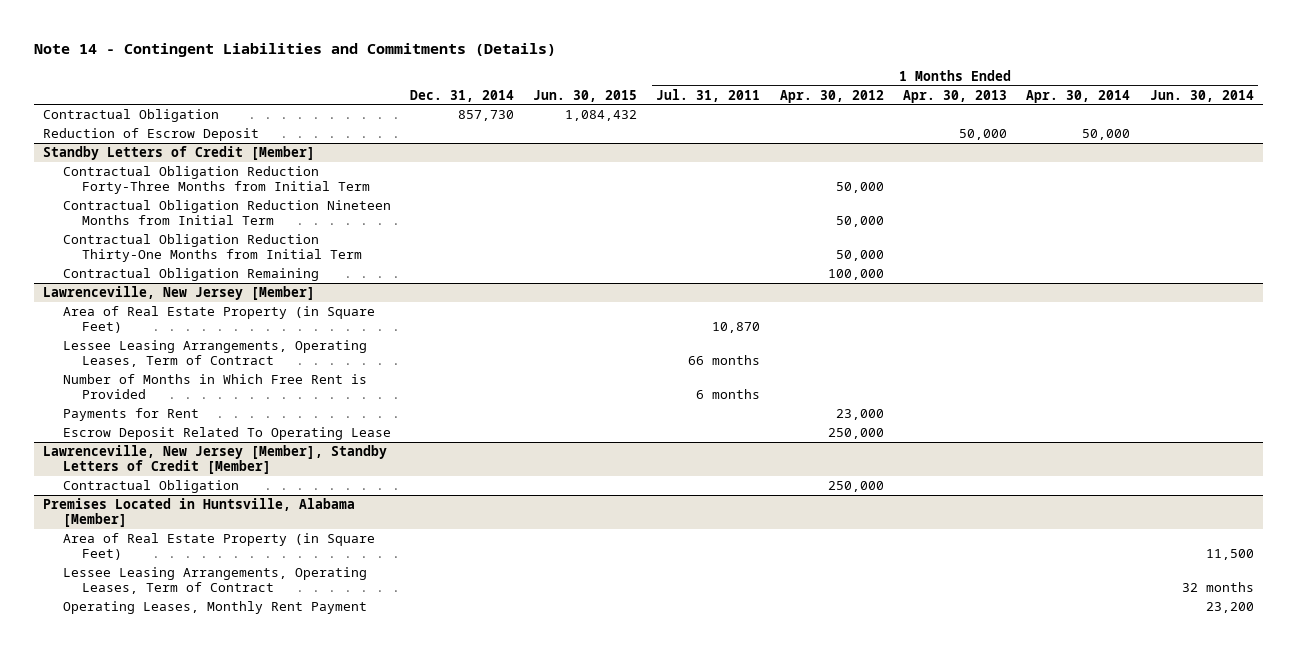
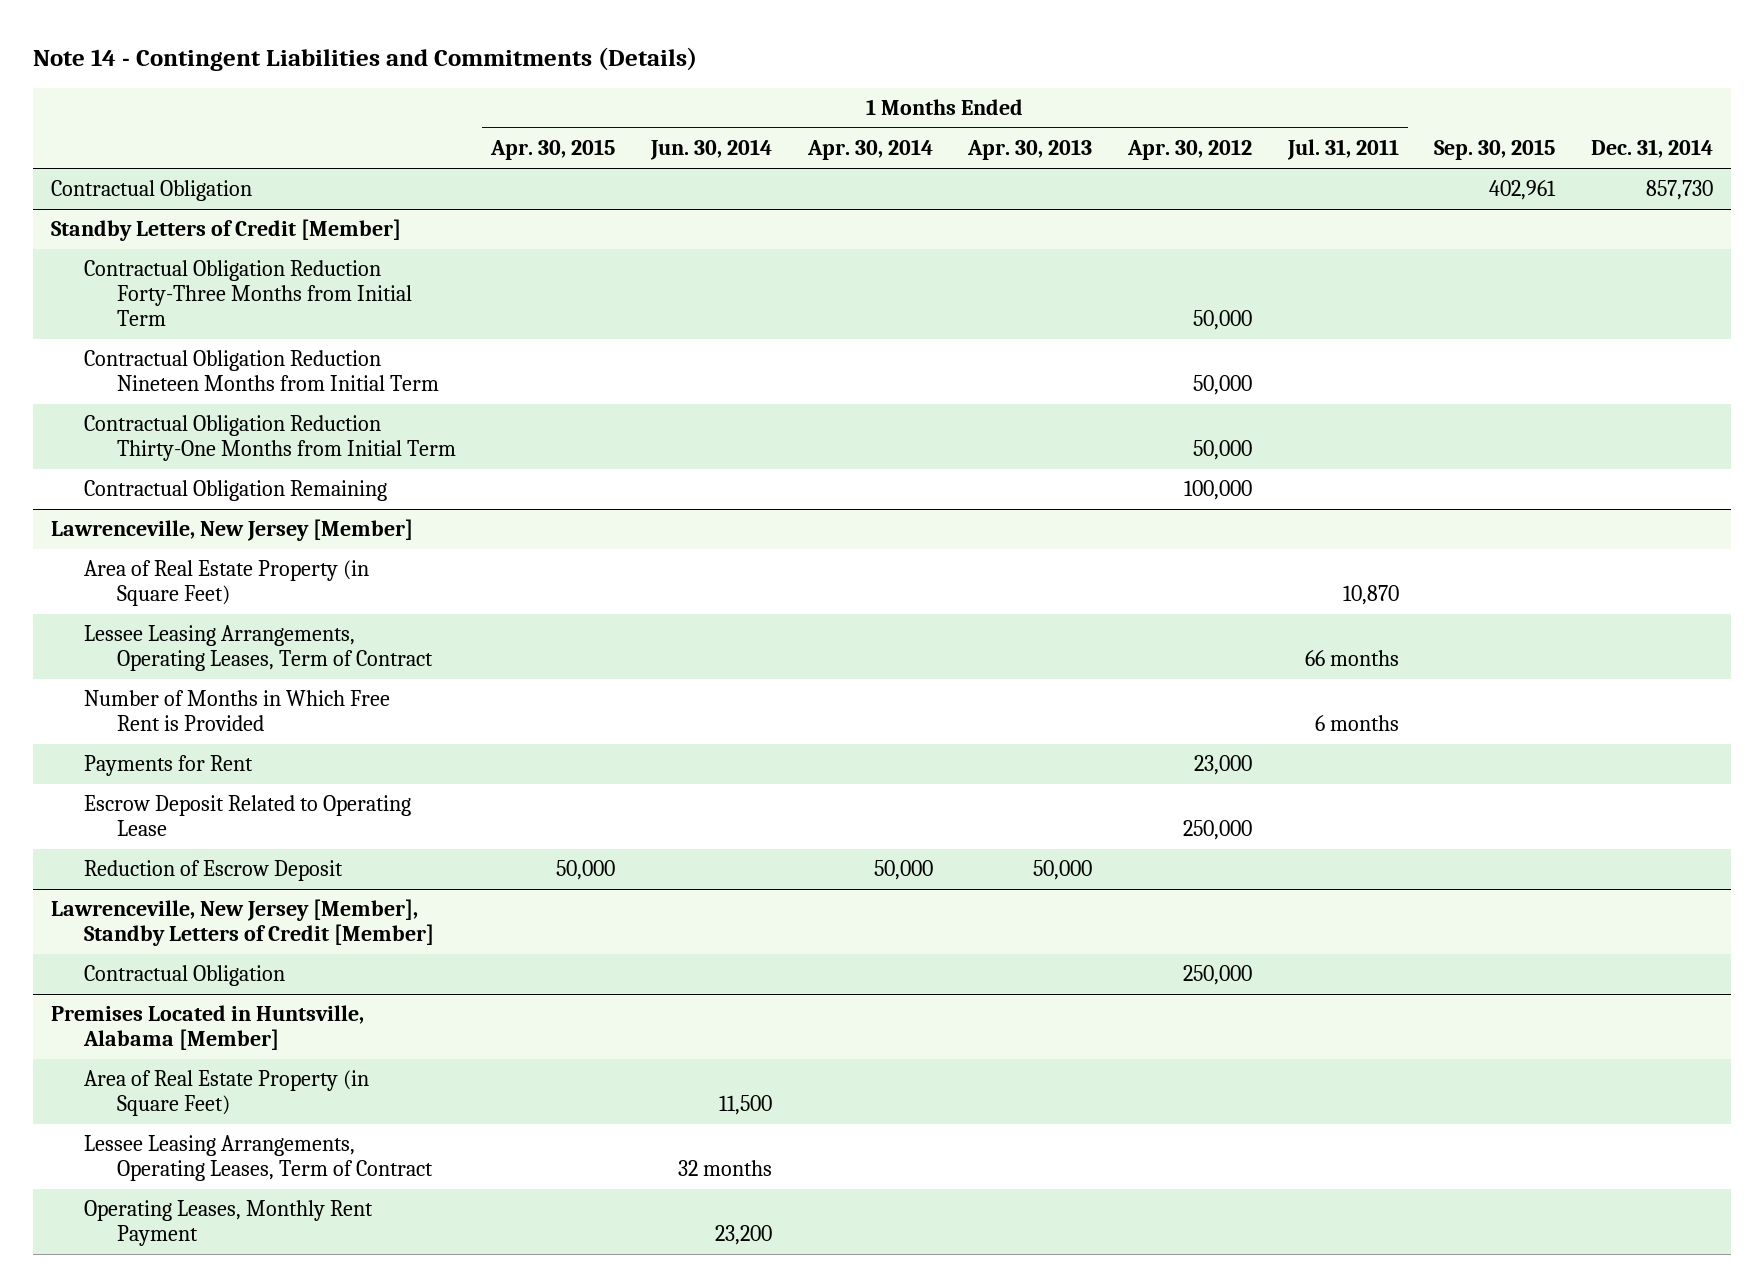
[533,89,638,102] Jun. 30, 2015 -> none
none -> [490,139,616,161] Apr. 30, 2015
none -> [1434,139,1556,161] Sep. 30, 2015
[43,127,260,141] Reduction of Escrow Deposit -> none
[62,426,391,440] Escrow Deposit Related To Operating Lease -> [83,795,411,837] Escrow Deposit Related to Operating Lease
none -> [83,860,343,882] Reduction of Escrow Deposit

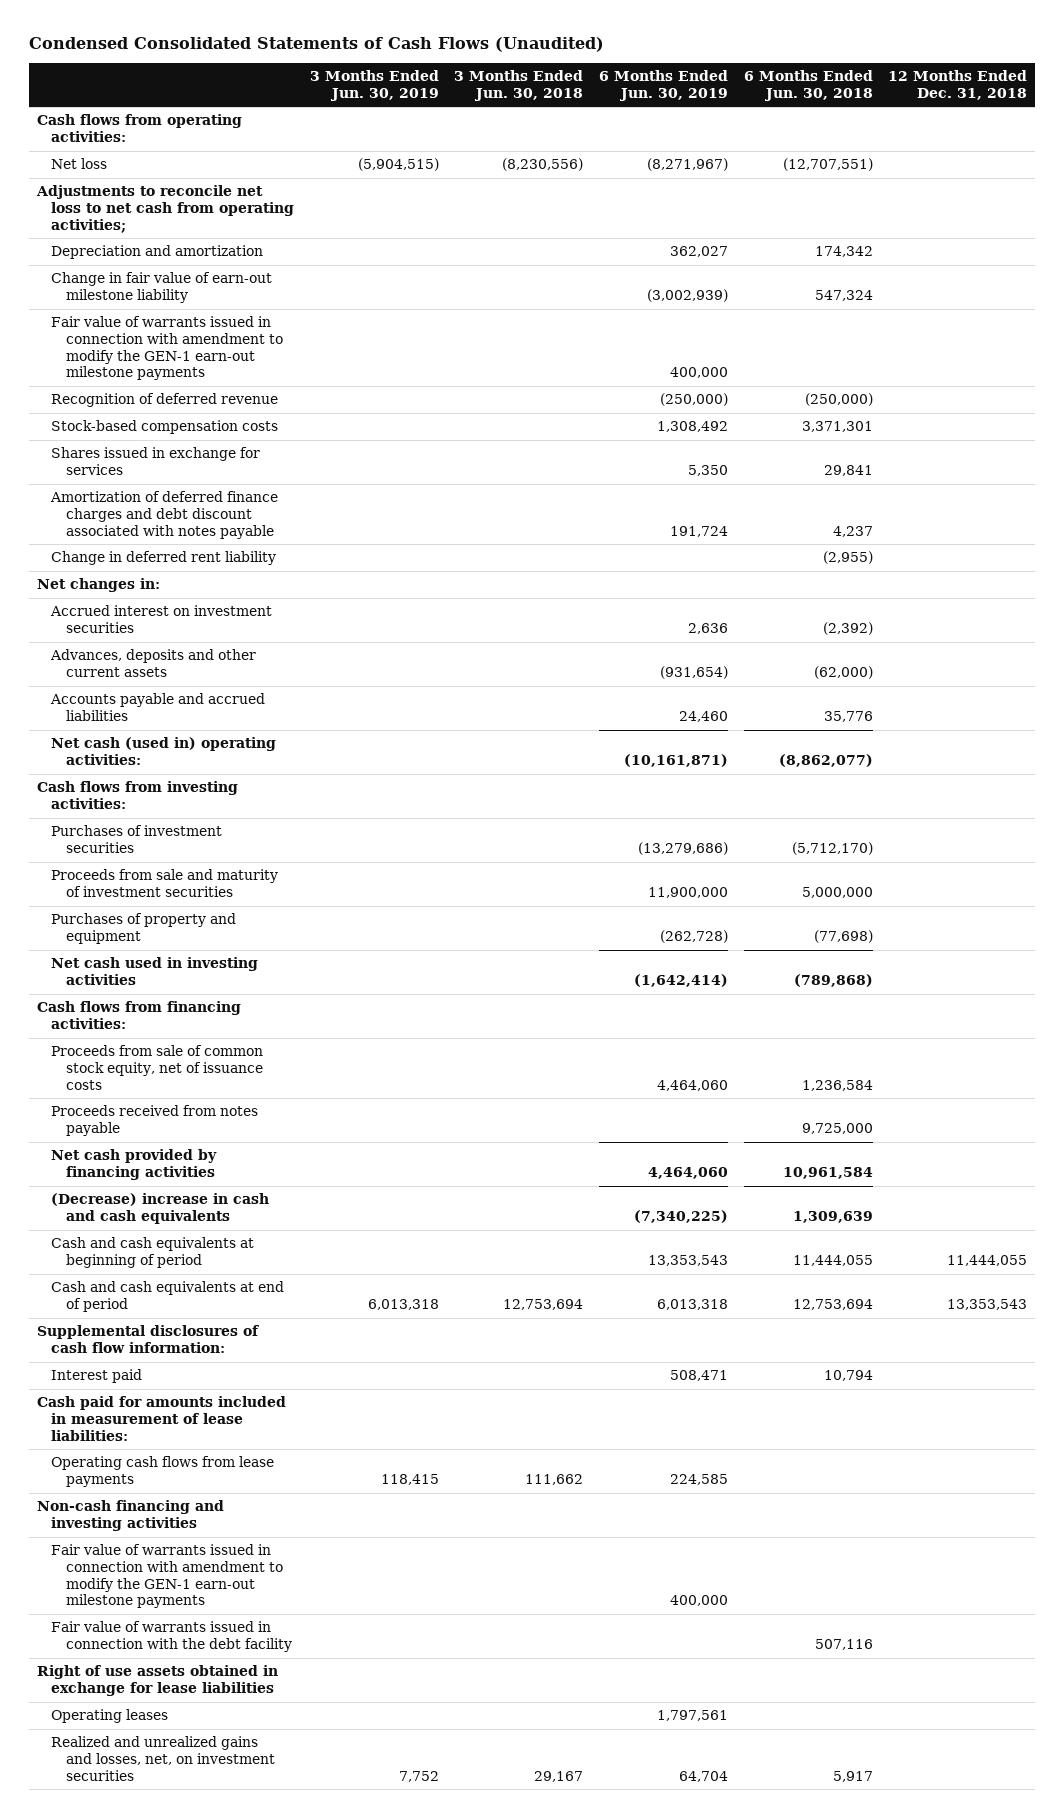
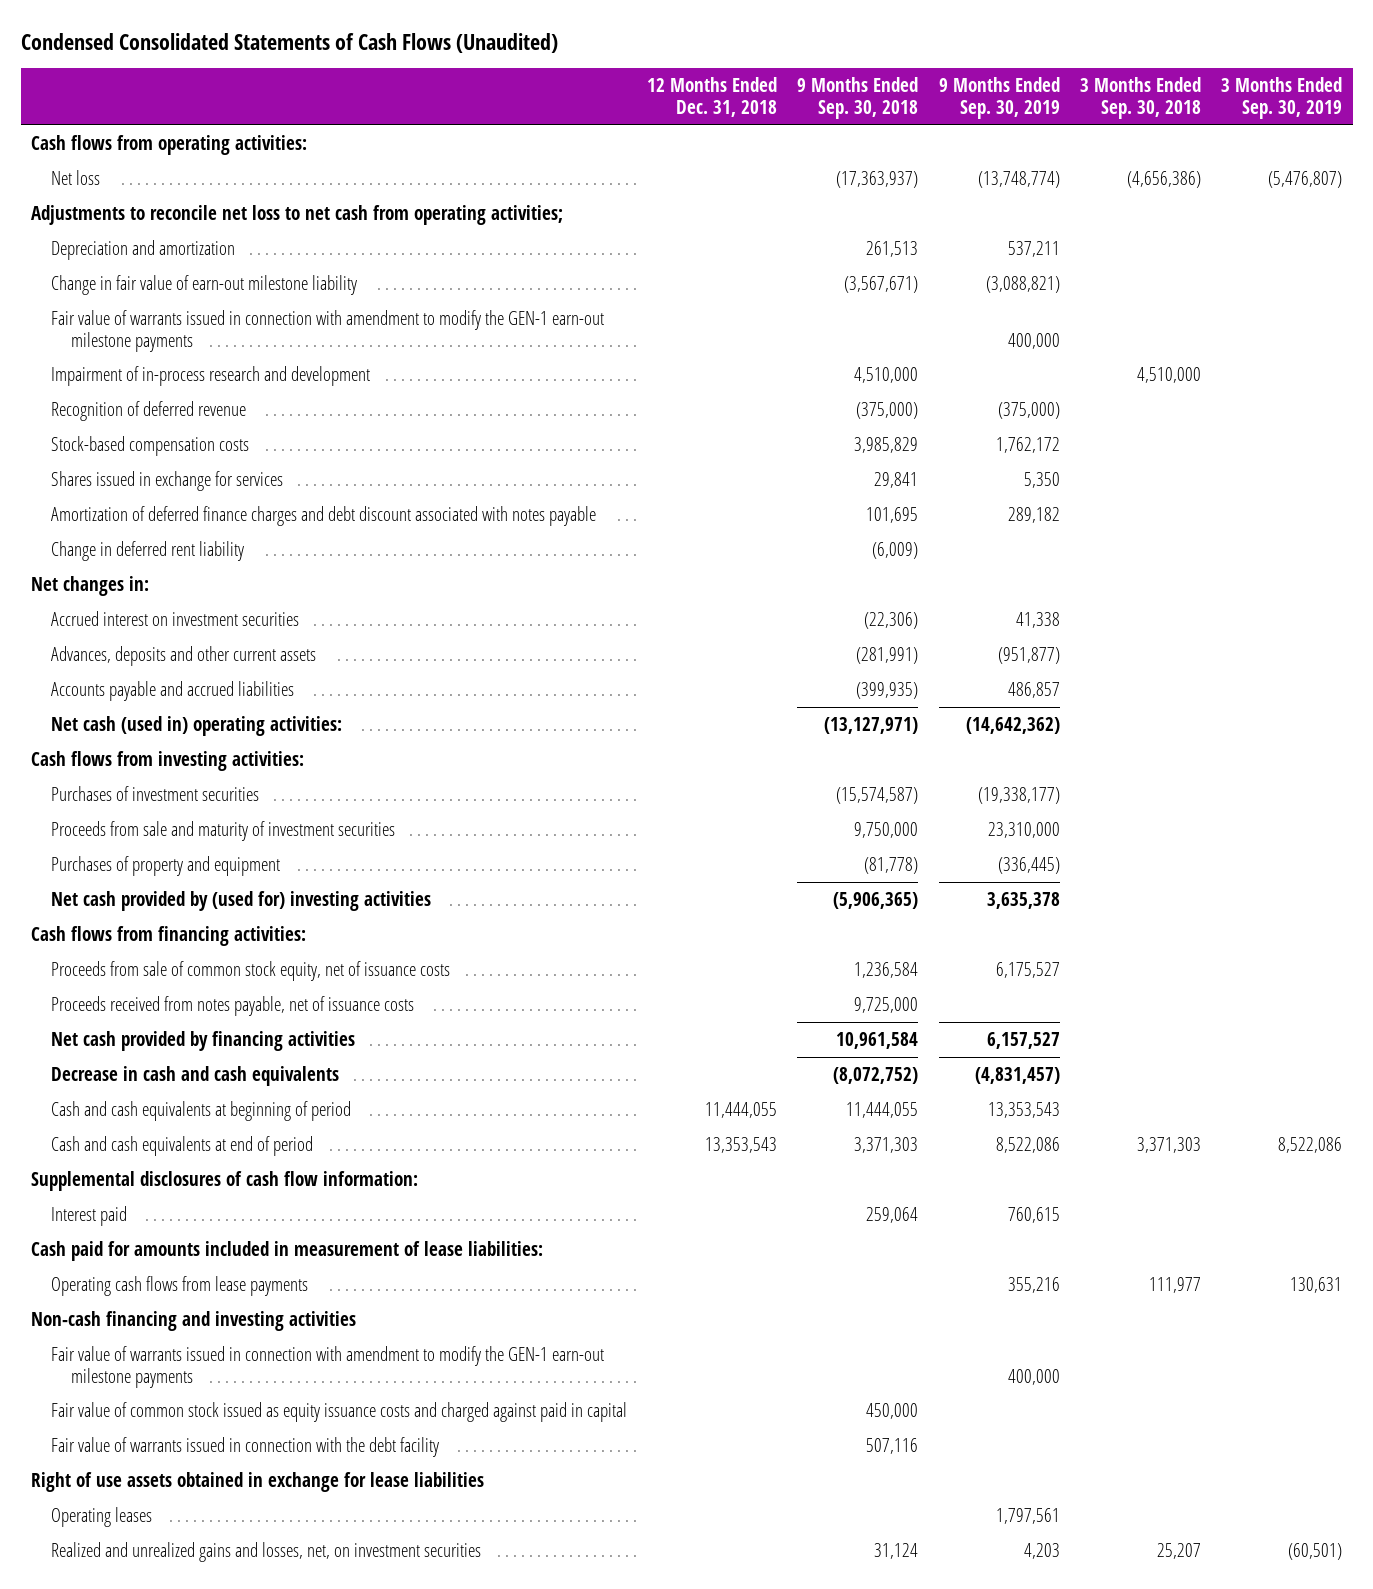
[309,70,439,101] 3 Months Ended Jun. 30, 2019 -> none
[454,70,584,101] 3 Months Ended Jun. 30, 2018 -> none
[598,70,728,101] 6 Months Ended Jun. 30, 2019 -> none
[743,70,873,101] 6 Months Ended Jun. 30, 2018 -> none
none -> [797,77,919,120] 9 Months Ended Sep. 30, 2018
none -> [938,77,1060,120] 9 Months Ended Sep. 30, 2019
none -> [1080,77,1202,120] 3 Months Ended Sep. 30, 2018
none -> [1221,77,1343,120] 3 Months Ended Sep. 30, 2019
none -> [50,365,370,386] Impairment of in-process research and development
[51,957,259,985] Net cash used in investing activities -> [50,890,431,911] Net cash provided by (used for) investing activities
[51,1105,259,1136] Proceeds received from notes payable -> [50,995,414,1016] Proceeds received from notes payable, net of issuance costs
[51,1193,270,1224] (Decrease) increase in cash and cash equivalents -> [50,1065,339,1086] Decrease in cash and cash equivalents
none -> [50,1401,627,1422] Fair value of common stock issued as equity issuance costs and charged against paid in capital

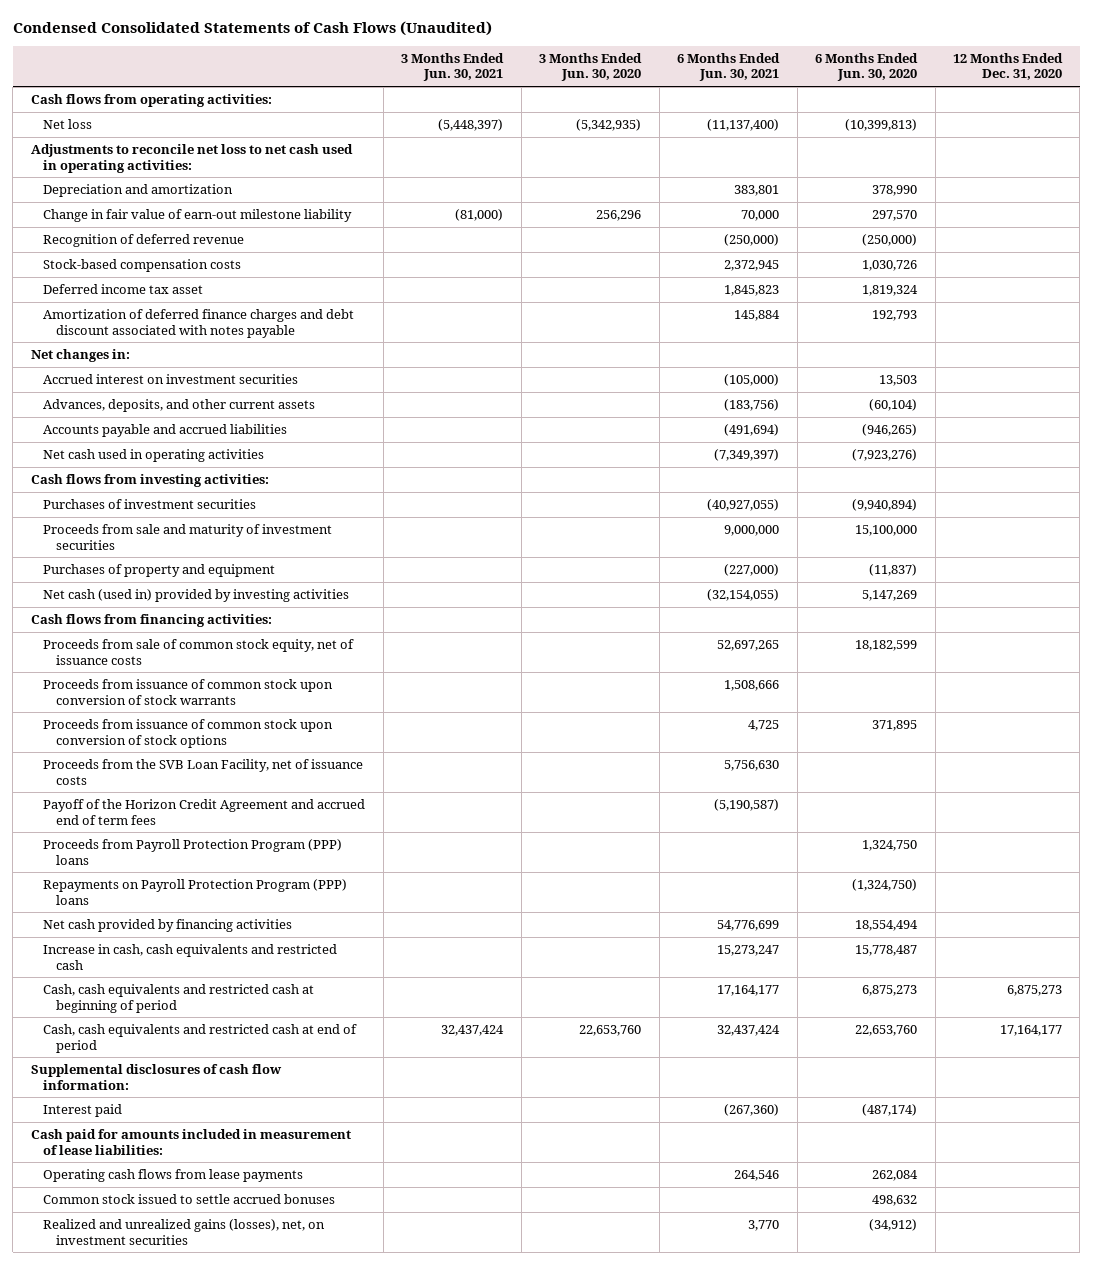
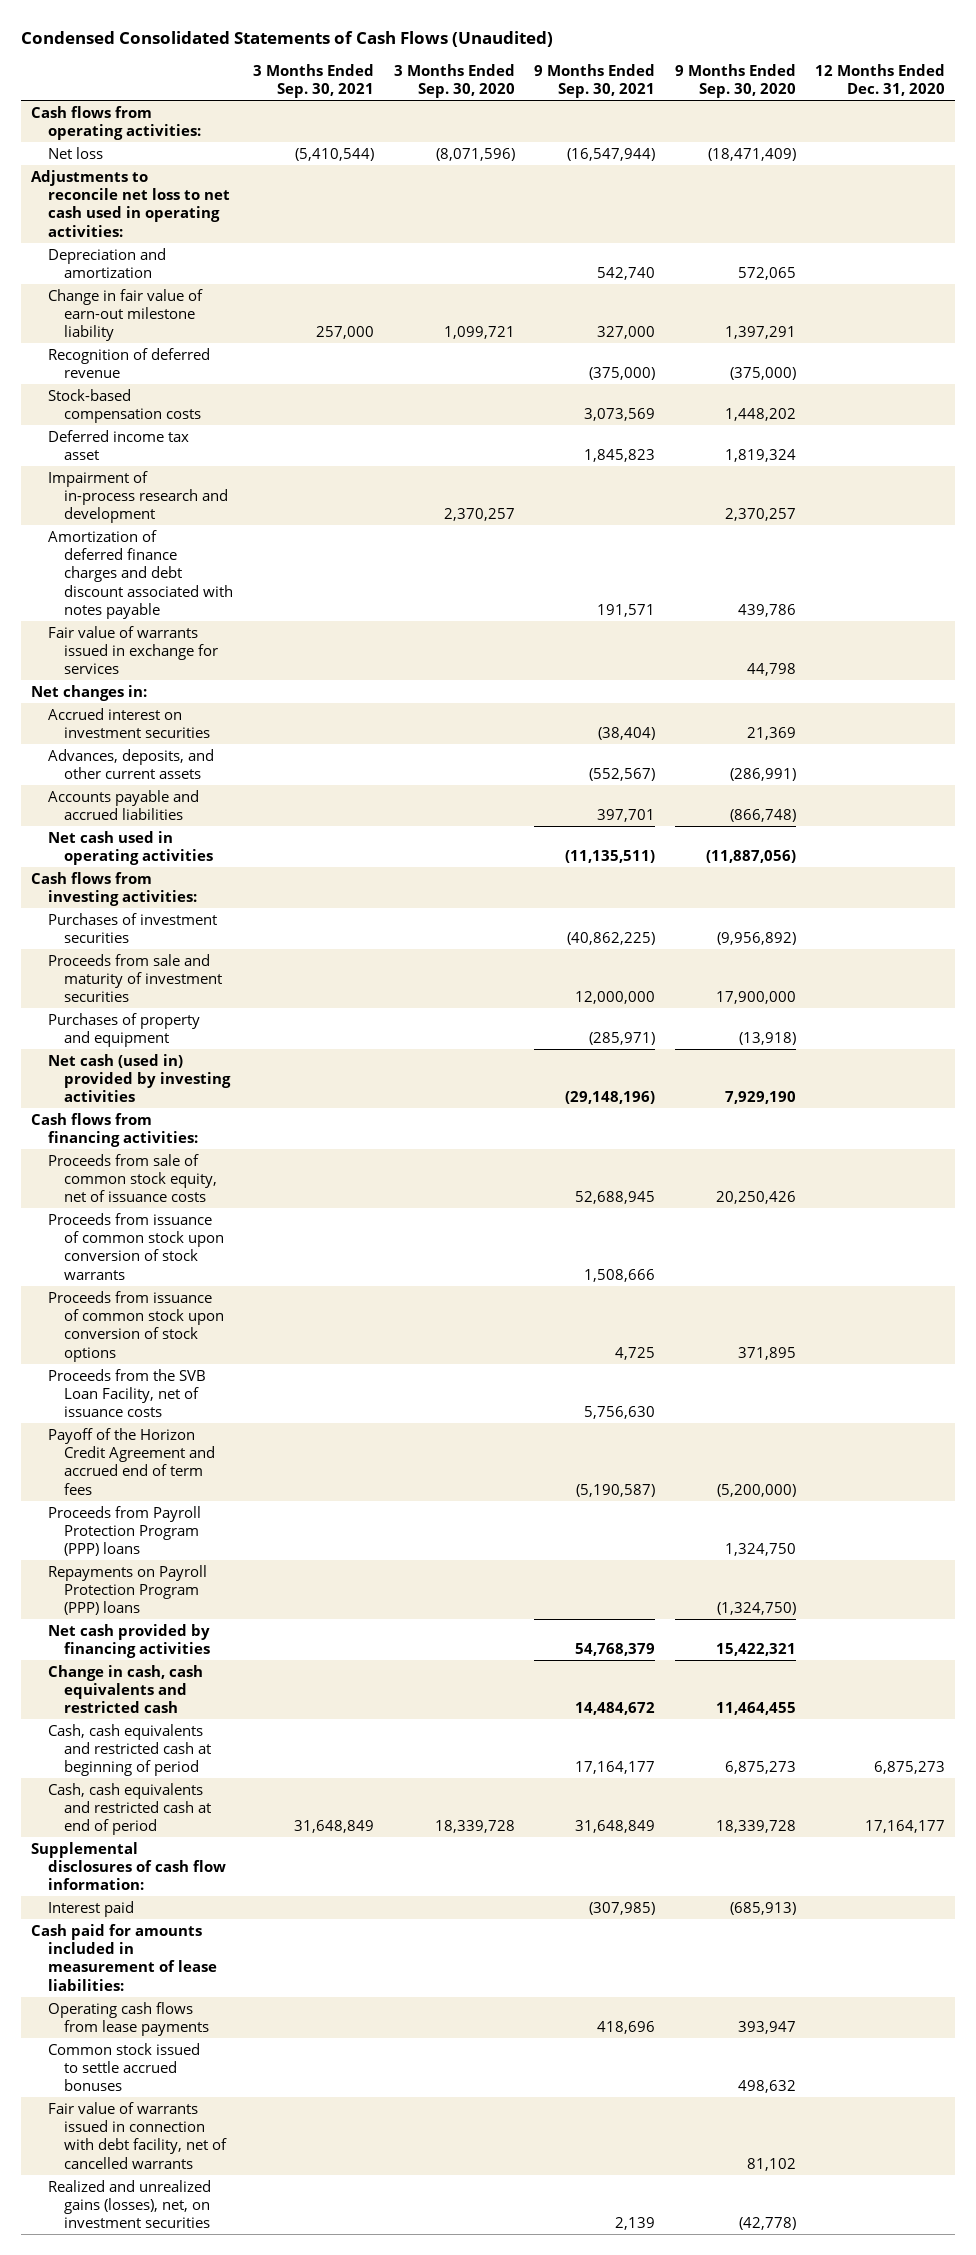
[401,52,505,82] 3 Months Ended Jun. 30, 2021 -> none
[539,52,643,82] 3 Months Ended Jun. 30, 2020 -> none
[677,52,781,82] 6 Months Ended Jun. 30, 2021 -> none
[815,52,919,82] 6 Months Ended Jun. 30, 2020 -> none
none -> [252,63,374,99] 3 Months Ended Sep. 30, 2021
none -> [393,63,515,99] 3 Months Ended Sep. 30, 2020
none -> [534,63,656,99] 9 Months Ended Sep. 30, 2021
none -> [674,63,796,99] 9 Months Ended Sep. 30, 2020
none -> [47,470,229,524] Impairment of in-process research and development
none -> [47,625,219,675] Fair value of warrants issued in exchange for services
[43,944,338,970] Increase in cash, cash equivalents and restricted cash -> [47,1664,203,1714] Change in cash, cash equivalents and restricted cash
none -> [47,2101,228,2169] Fair value of warrants issued in connection with debt facility, net of cancelled warrants

